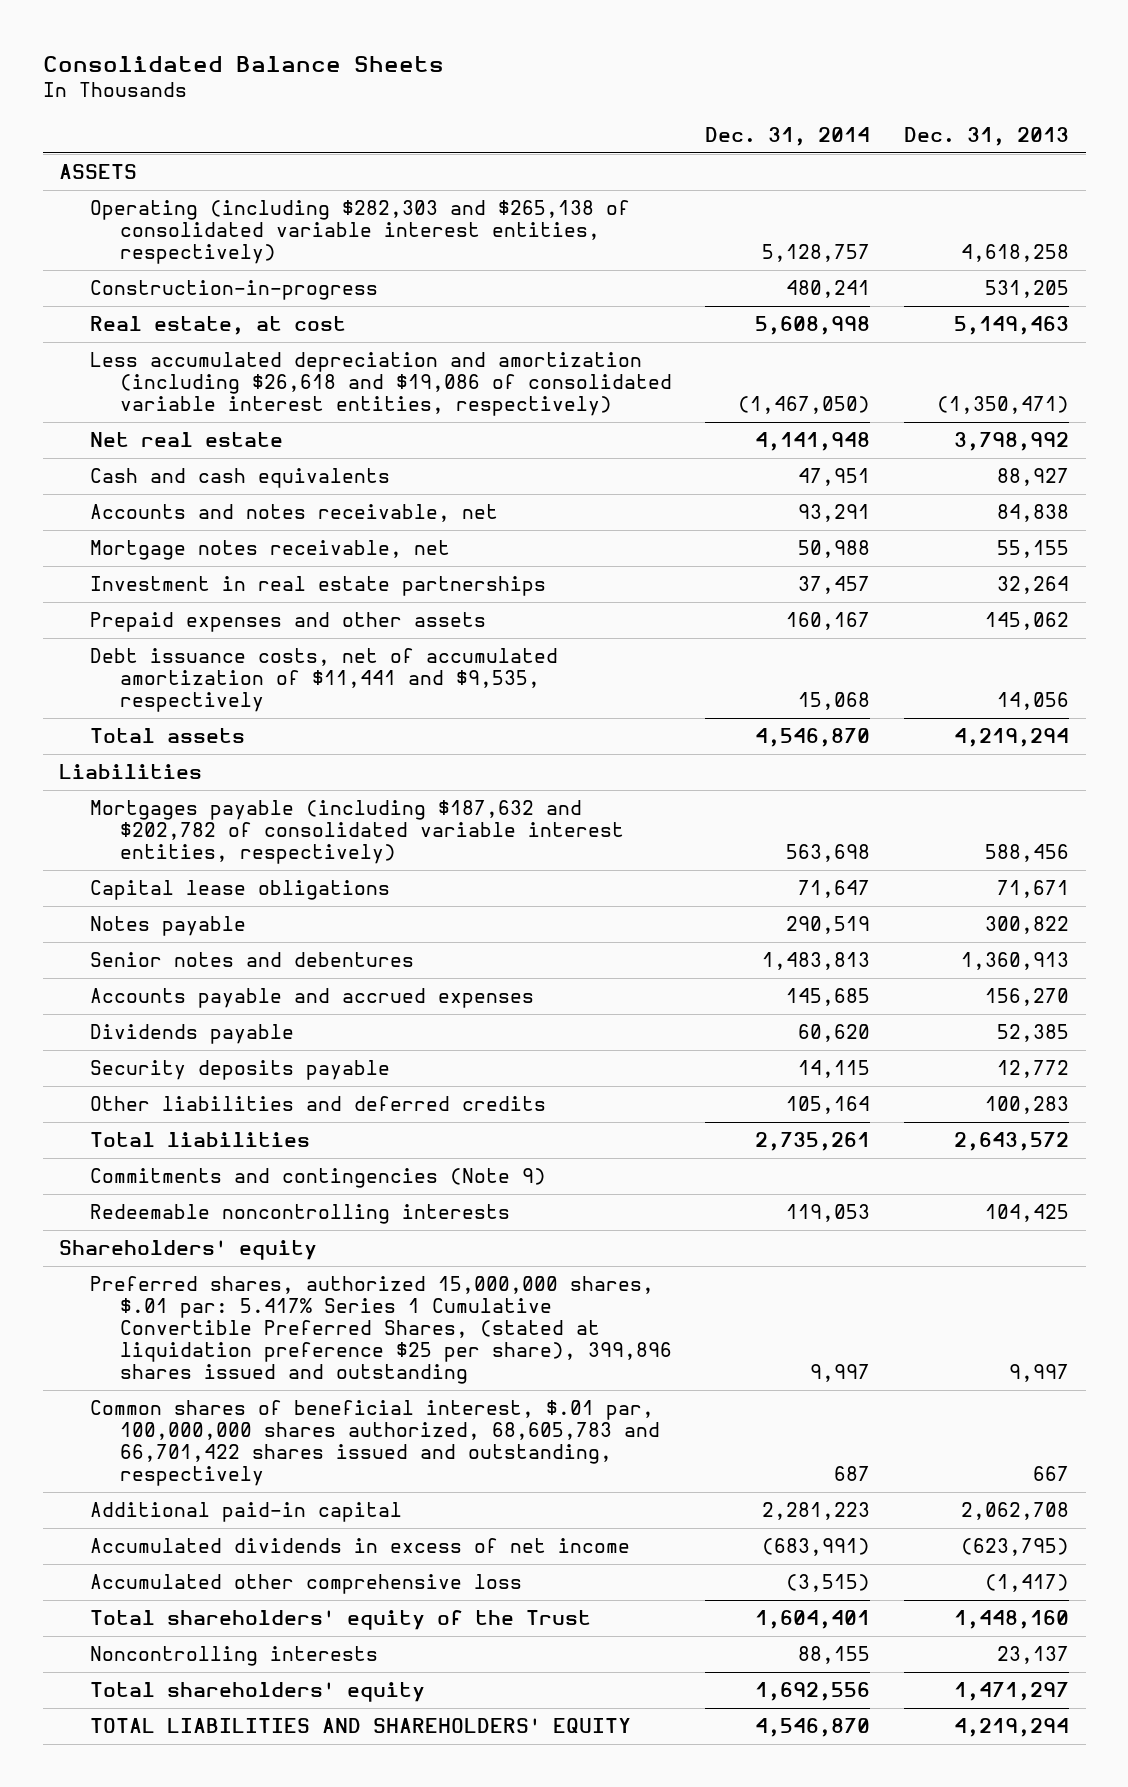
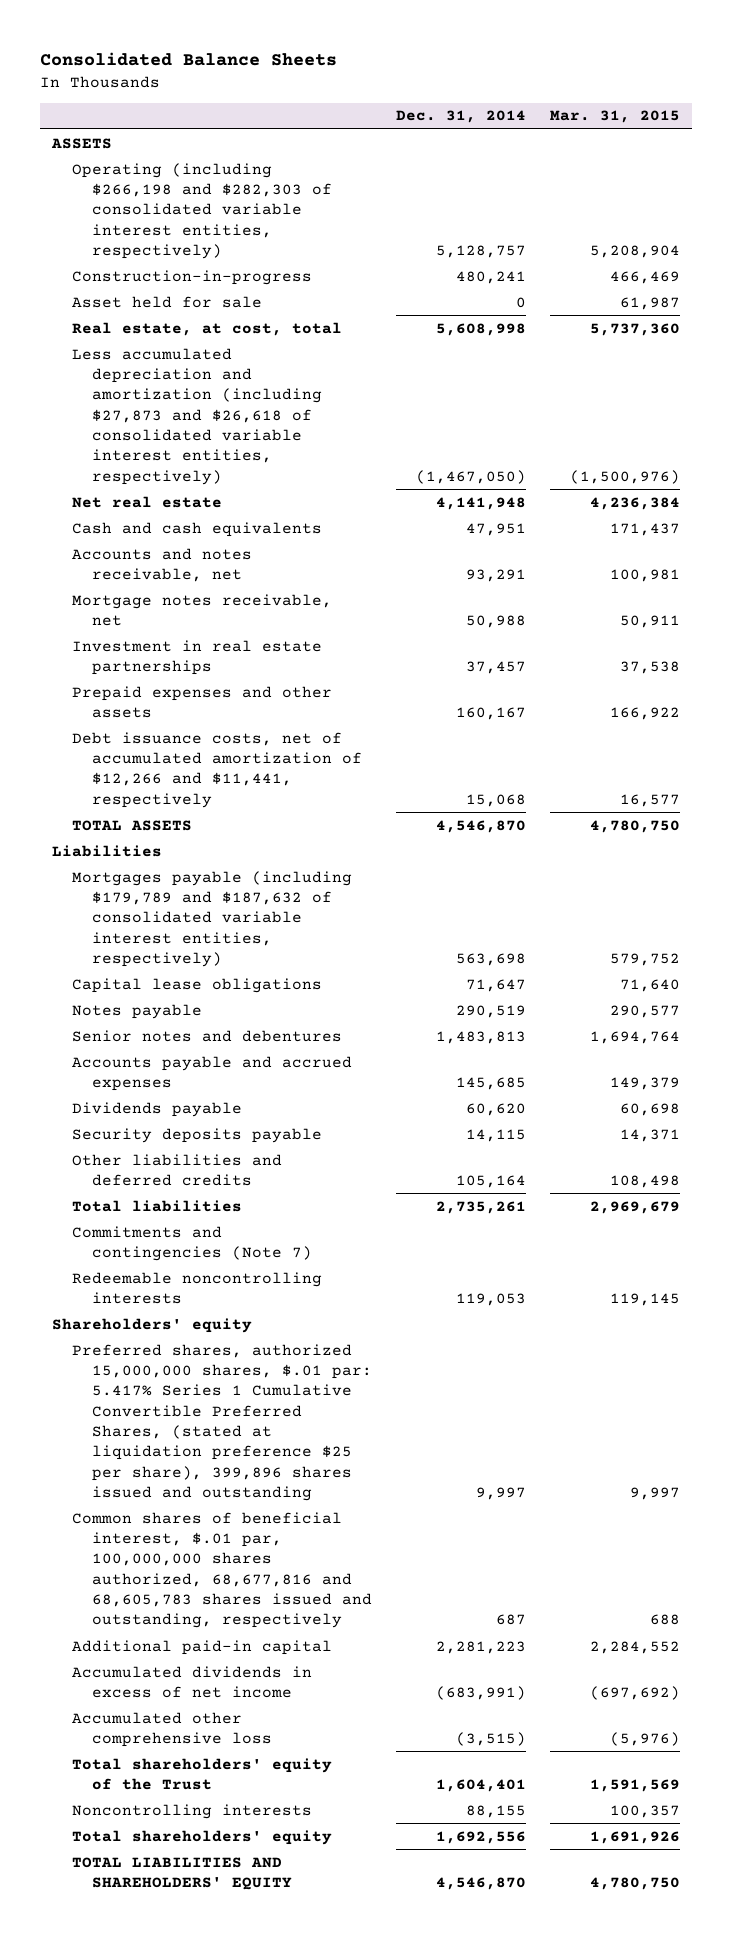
[903,126,1069,146] Dec. 31, 2013 -> none
none -> [549,110,680,124] Mar. 31, 2015
[89,200,630,264] Operating (including $282,303 and $265,138 of consolidated variable interest entities, respectively) -> [72,162,333,260] Operating (including $266,198 and $282,303 of consolidated variable interest entities, respectively)
none -> [72,295,263,308] Asset held for sale
[89,316,346,336] Real estate, at cost -> [72,321,343,336] Real estate, at cost, total
[89,352,672,416] Less accumulated depreciation and amortization (including $26,618 and $19,086 of consolidated variable interest entities, respectively) -> [72,347,323,485] Less accumulated depreciation and amortization (including $27,873 and $26,618 of consolidated variable interest entities, respectively)
[89,648,558,712] Debt issuance costs, net of accumulated amortization of $11,441 and $9,535, respectively -> [72,731,363,808] Debt issuance costs, net of accumulated amortization of $12,266 and $11,441, respectively
[89,728,245,744] Total assets -> [72,819,193,831] TOTAL ASSETS
[89,800,624,864] Mortgages payable (including $187,632 and $202,782 of consolidated variable interest entities, respectively) -> [72,870,353,968] Mortgages payable (including $179,789 and $187,632 of consolidated variable interest entities, respectively)
[89,1168,546,1189] Commitments and contingencies (Note 9) -> [72,1225,313,1261] Commitments and contingencies (Note 7)
[89,1400,660,1486] Common shares of beneficial interest, $.01 par, 100,000,000 shares authorized, 68,605,783 and 66,701,422 shares issued and outstanding, respectively -> [72,1511,373,1629] Common shares of beneficial interest, $.01 par, 100,000,000 shares authorized, 68,677,816 and 68,605,783 shares issued and outstanding, respectively

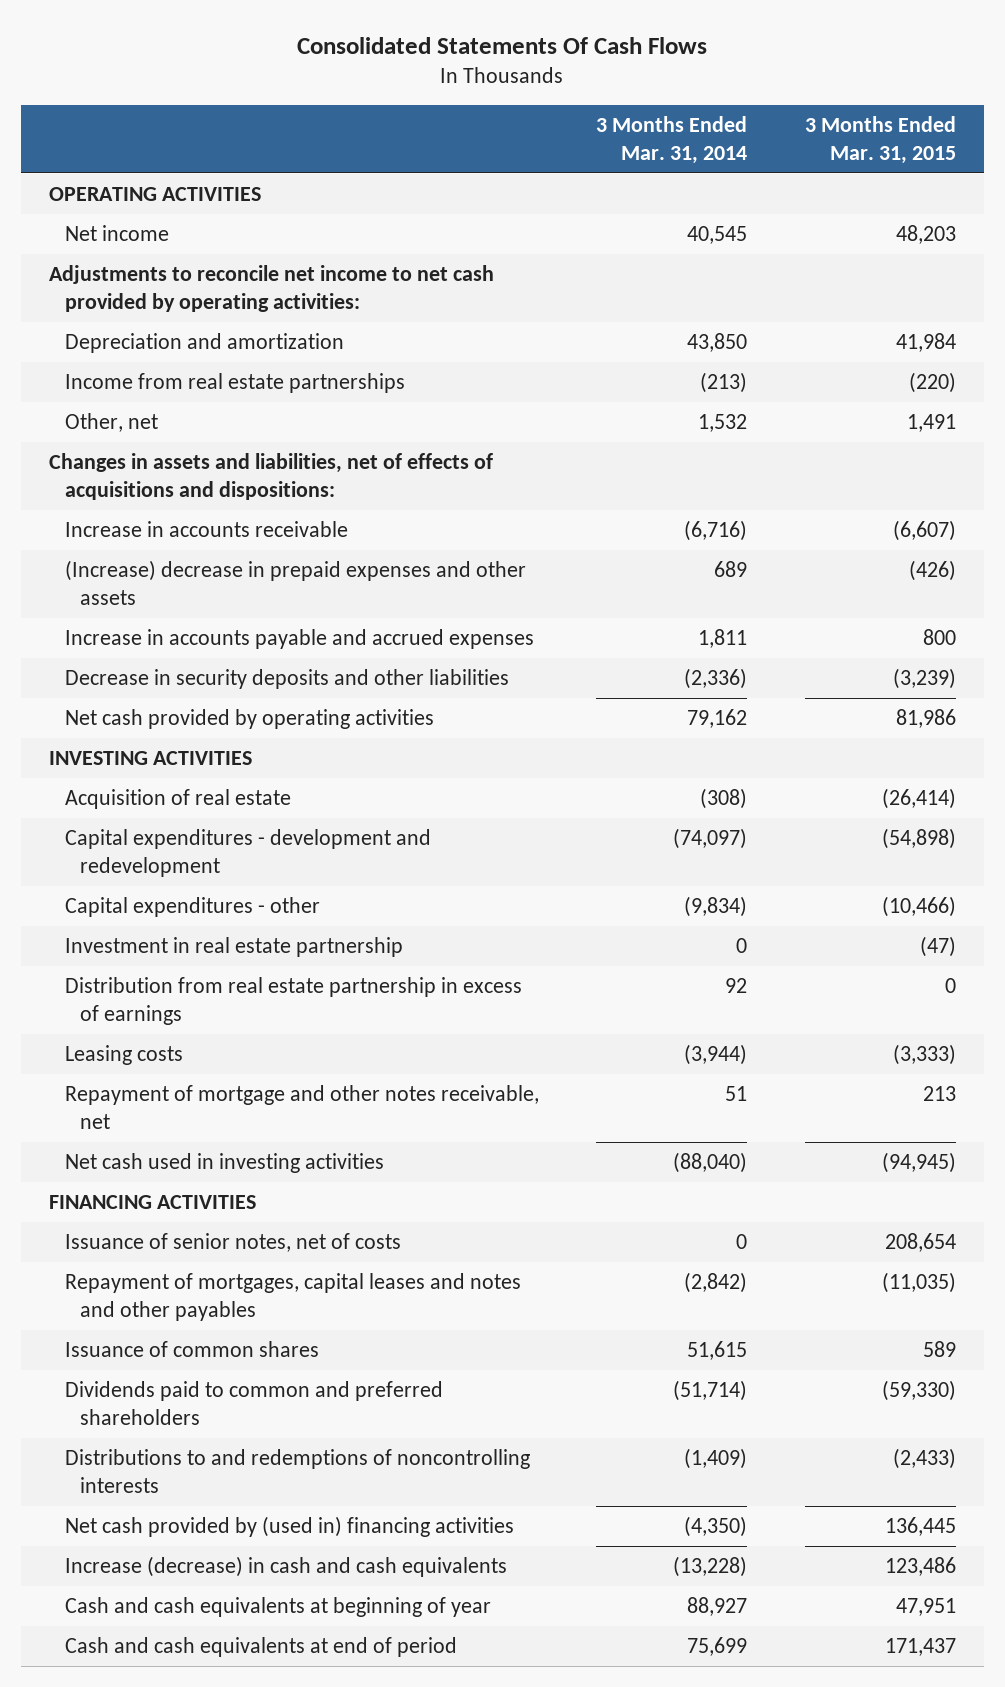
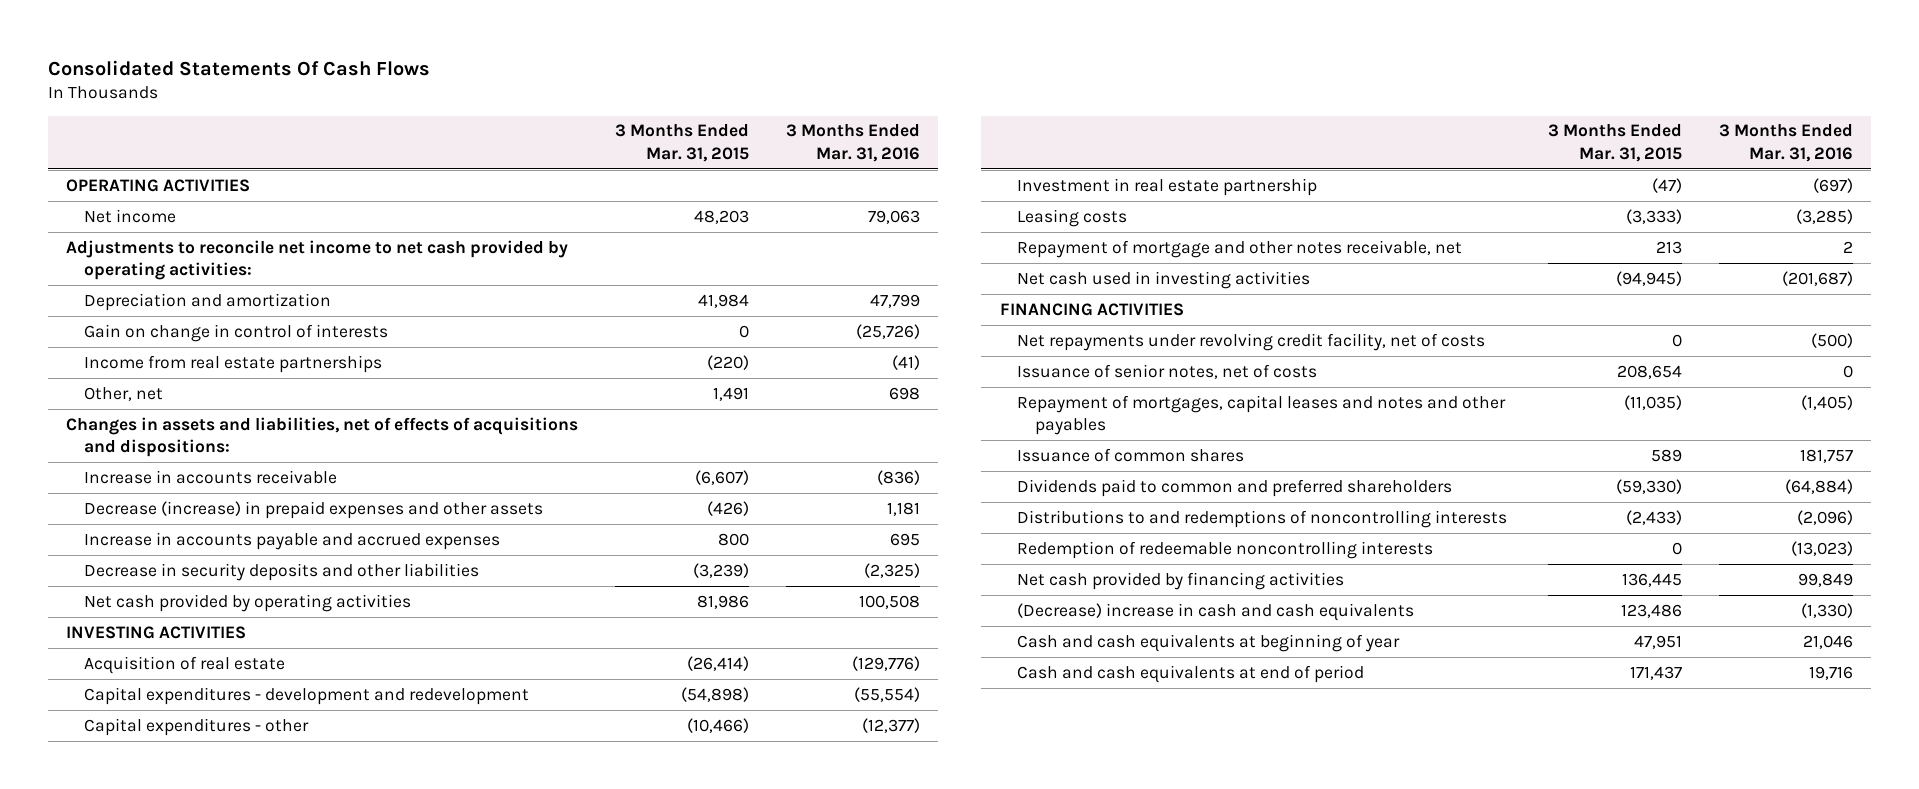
[596,115,748,164] 3 Months Ended Mar. 31, 2014 -> none
none -> [785,124,920,162] 3 Months Ended Mar. 31, 2016
none -> [84,323,389,342] Gain on change in control of interests
[64,560,526,606] (Increase) decrease in prepaid expenses and other assets -> [84,500,544,519] Decrease (increase) in prepaid expenses and other assets
[64,977,522,1026] Distribution from real estate partnership in excess of earnings -> none
none -> [1017,332,1486,351] Net repayments under revolving credit facility, net of costs
none -> [1017,540,1434,559] Redemption of redeemable noncontrolling interests
[64,1516,514,1538] Net cash provided by (used in) financing activities -> [1017,571,1345,590] Net cash provided by financing activities
[64,1556,507,1578] Increase (decrease) in cash and cash equivalents -> [1017,602,1415,621] (Decrease) increase in cash and cash equivalents

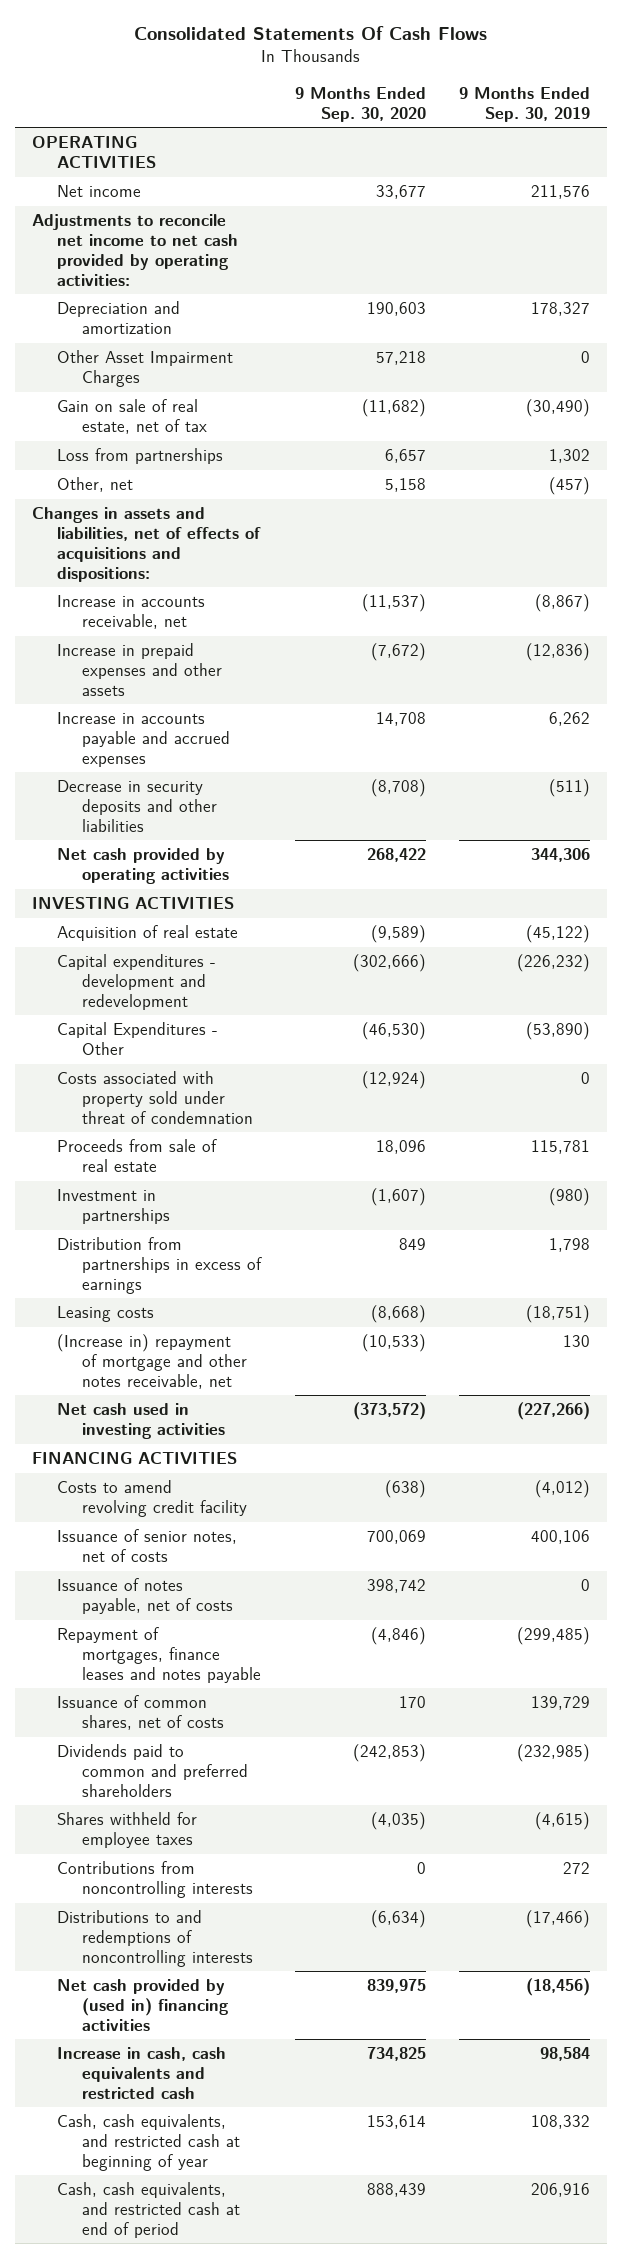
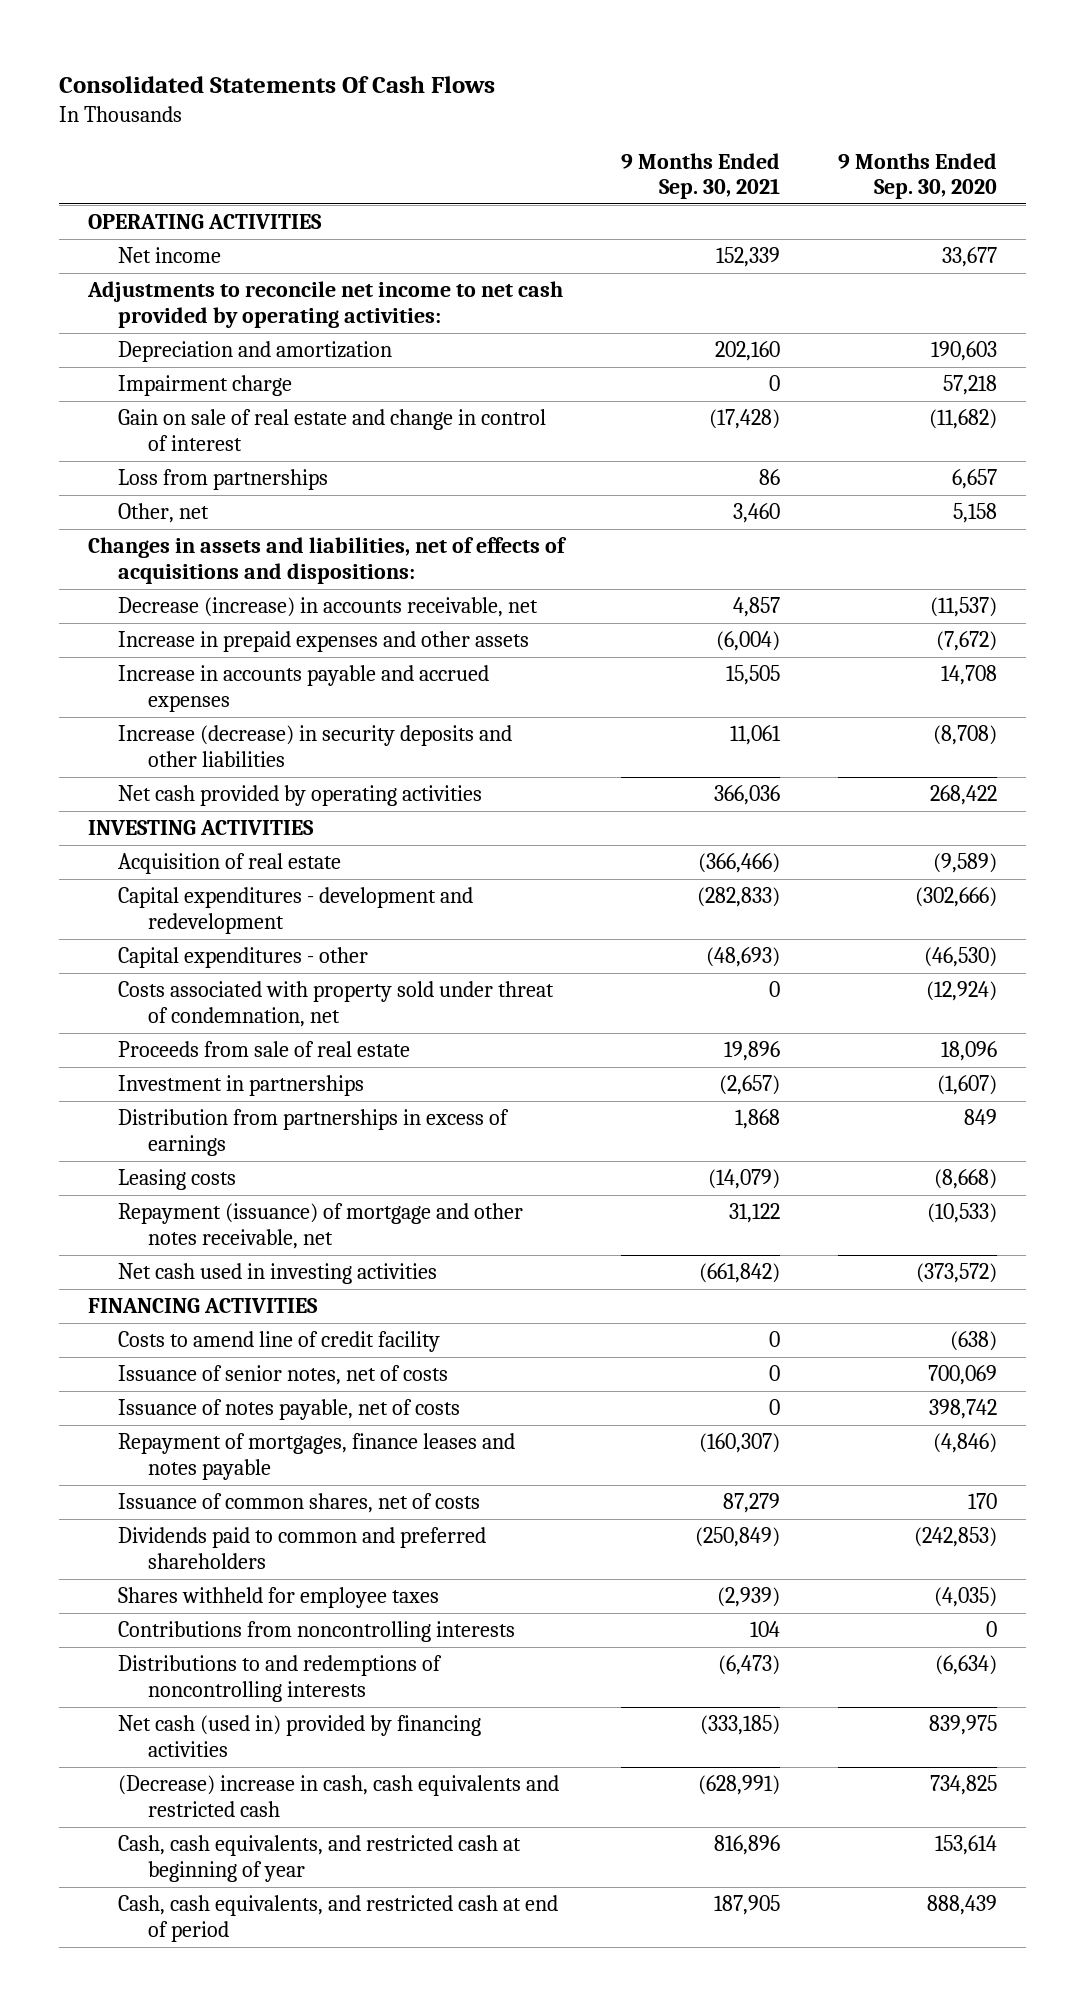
[459,86,591,122] 9 Months Ended Sep. 30, 2019 -> none
none -> [621,152,781,200] 9 Months Ended Sep. 30, 2021
[57,350,234,387] Other Asset Impairment Charges -> [117,375,292,397] Impairment charge
[57,399,208,434] Gain on sale of real estate, net of tax -> [117,409,546,452] Gain on sale of real estate and change in control of interest
[57,595,206,629] Increase in accounts receivable, net -> [117,597,538,618] Decrease (increase) in accounts receivable, net
[57,780,218,832] Decrease in security deposits and other liabilities -> [117,725,512,768] Increase (decrease) in security deposits and other liabilities
[57,1022,219,1055] Capital Expenditures - Other -> [117,947,368,969] Capital expenditures - other
[57,1071,254,1124] Costs associated with property sold under threat of condemnation -> [117,981,554,1028] Costs associated with property sold under threat of condemnation, net
[57,1334,248,1389] (Increase in) repayment of mortgage and other notes receivable, net -> [117,1203,523,1250] Repayment (issuance) of mortgage and other notes receivable, net
[57,1480,248,1517] Costs to amend revolving credit facility -> [117,1331,440,1353] Costs to amend line of credit facility
[57,1979,230,2031] Net cash provided by (used in) financing activities -> [117,1715,481,1758] Net cash (used in) provided by financing activities
[57,2047,227,2099] Increase in cash, cash equivalents and restricted cash -> [117,1775,559,1818] (Decrease) increase in cash, cash equivalents and restricted cash

